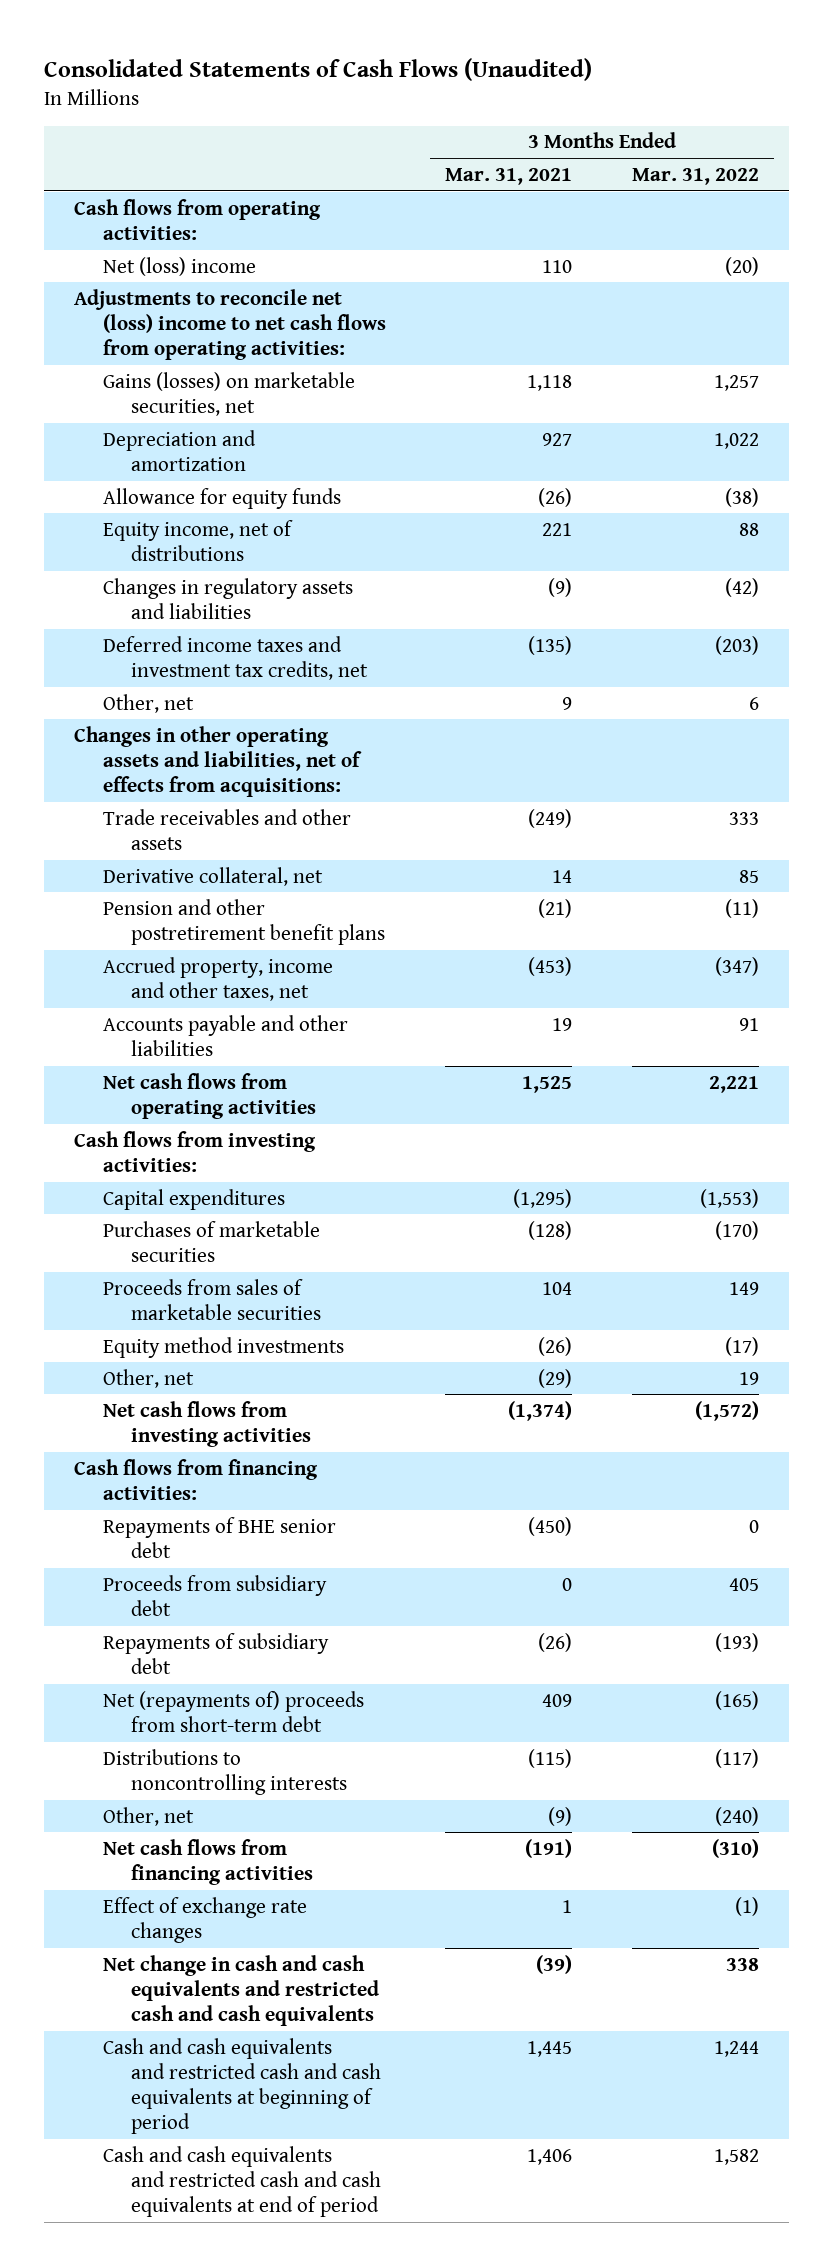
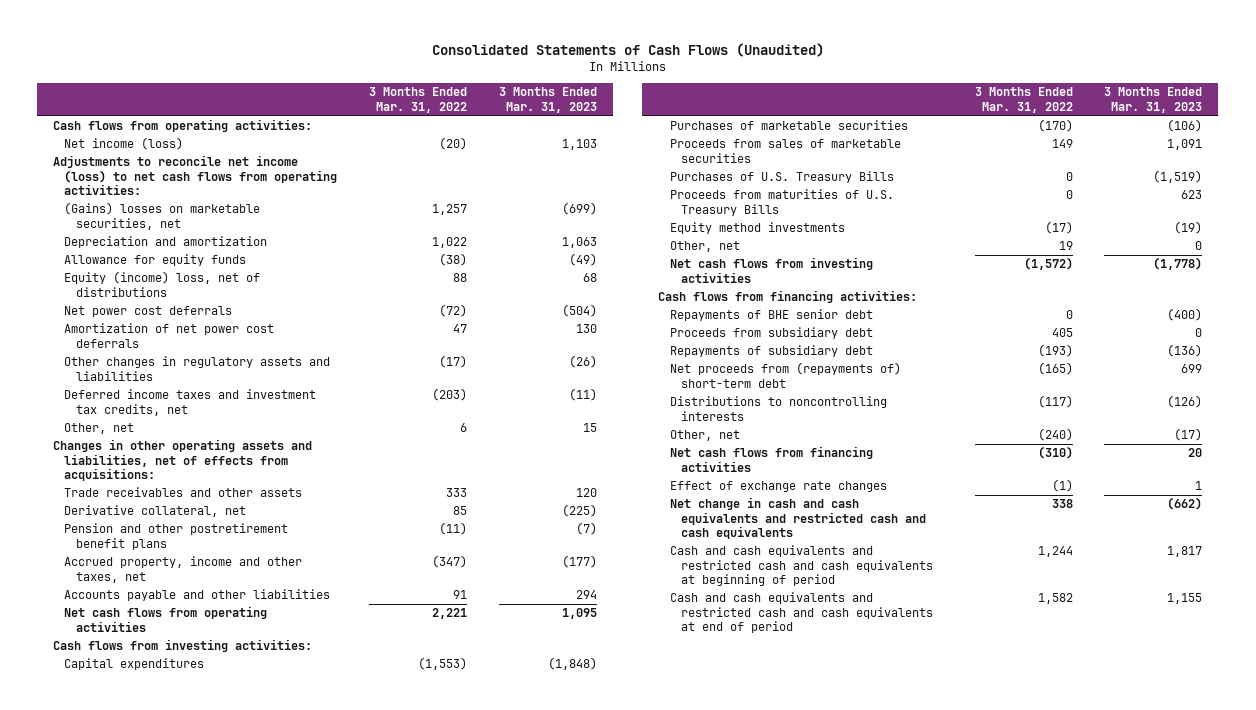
[445,167,573,185] Mar. 31, 2021 -> none
none -> [499,87,598,113] 3 Months Ended Mar. 31, 2023
[102,256,256,276] Net (loss) income -> [64,137,184,151] Net income (loss)
[74,288,386,360] Adjustments to reconcile net (loss) income to net cash flows from operating activities: -> [53,155,338,196] Adjustments to reconcile net income (loss) to net cash flows from operating activities:
[102,371,355,416] Gains (losses) on marketable securities, net -> [64,202,261,230] (Gains) losses on marketable securities, net
[102,519,293,561] Equity income, net of distributions -> [64,271,261,297] Equity (income) loss, net of distributions
none -> [64,306,233,318] Net power cost deferrals
none -> [64,323,275,348] Amortization of net power cost deferrals
[102,577,353,619] Changes in regulatory assets and liabilities -> [64,356,331,381] Other changes in regulatory assets and liabilities
[724,577,759,597] (42) -> [439,355,468,369] (17)
none -> [669,171,894,184] Purchases of U.S. Treasury Bills
none -> [669,189,894,216] Proceeds from maturities of U.S. Treasury Bills
[102,1690,364,1732] Net (repayments of) proceeds from short-term debt -> [669,362,901,388] Net proceeds from (repayments of) short-term debt

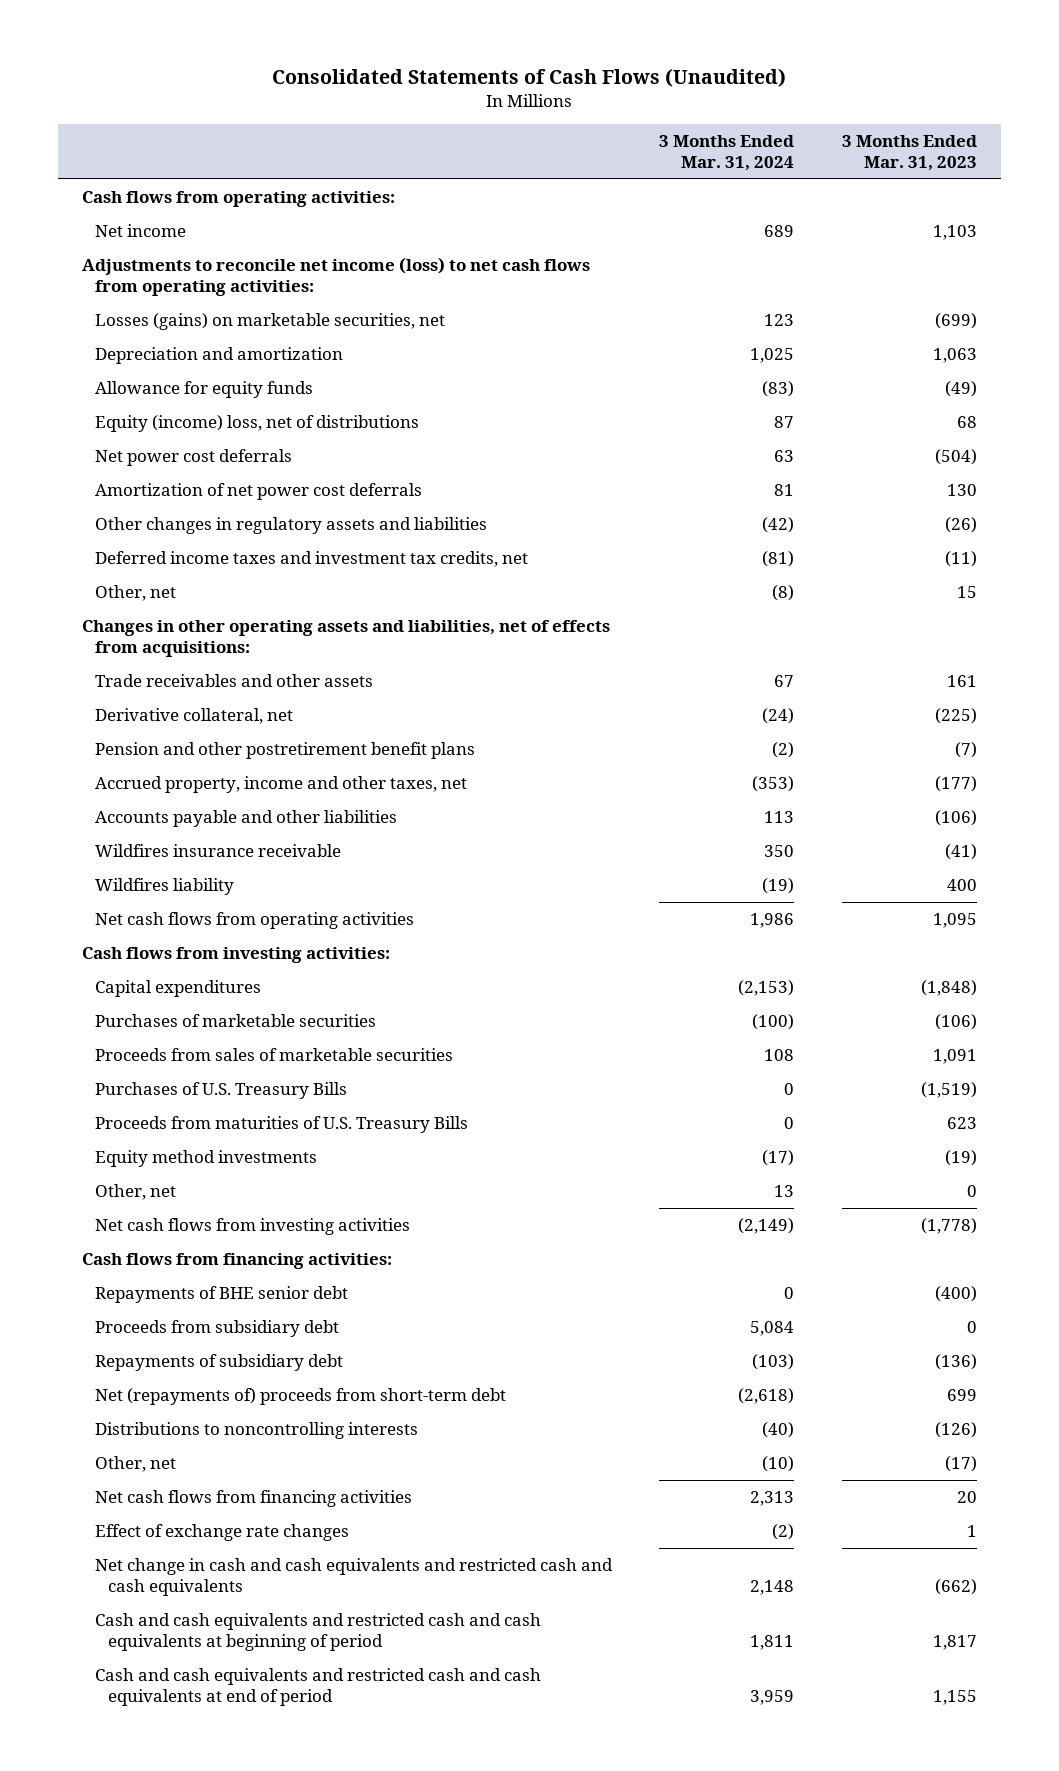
[369,87,468,113] 3 Months Ended Mar. 31, 2022 -> none
none -> [659,135,795,172] 3 Months Ended Mar. 31, 2024
[64,137,184,151] Net income (loss) -> [94,224,186,238] Net income
[64,202,261,230] (Gains) losses on marketable securities, net -> [94,313,445,331] Losses (gains) on marketable securities, net
[576,488,598,498] 120 -> [946,675,977,688] 161
[576,590,598,600] 294 -> [934,810,977,827] (106)
none -> [94,844,341,858] Wildfires insurance receivable
none -> [94,878,234,896] Wildfires liability
[669,362,901,388] Net proceeds from (repayments of) short-term debt -> [94,1388,506,1406] Net (repayments of) proceeds from short-term debt

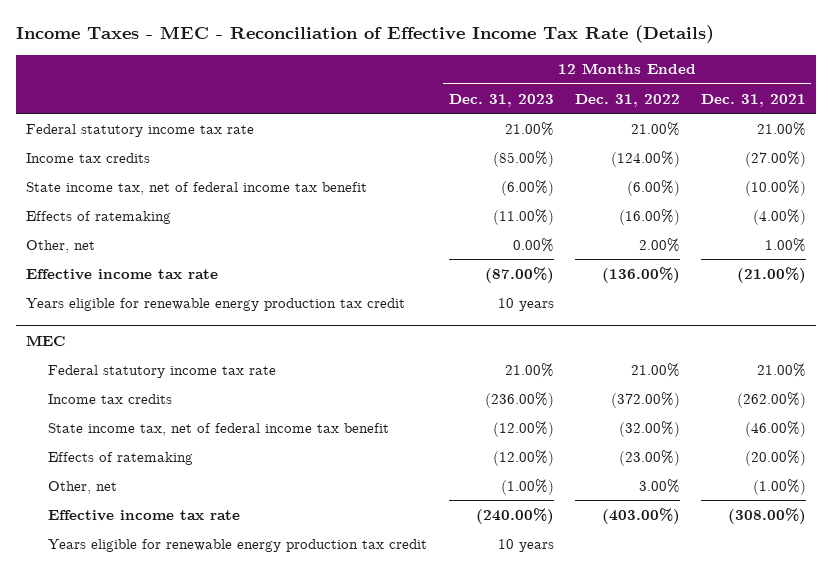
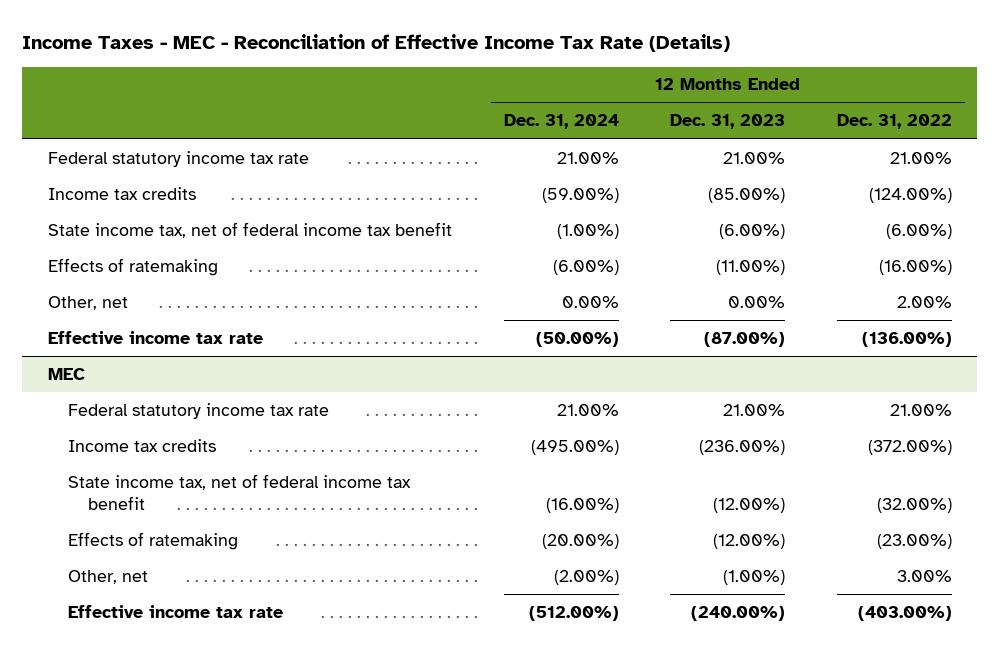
[700,93,806,107] Dec. 31, 2021 -> none
none -> [503,114,619,130] Dec. 31, 2024
[26,297,406,311] Years eligible for renewable energy production tax credit -> none
[48,538,428,552] Years eligible for renewable energy production tax credit -> none

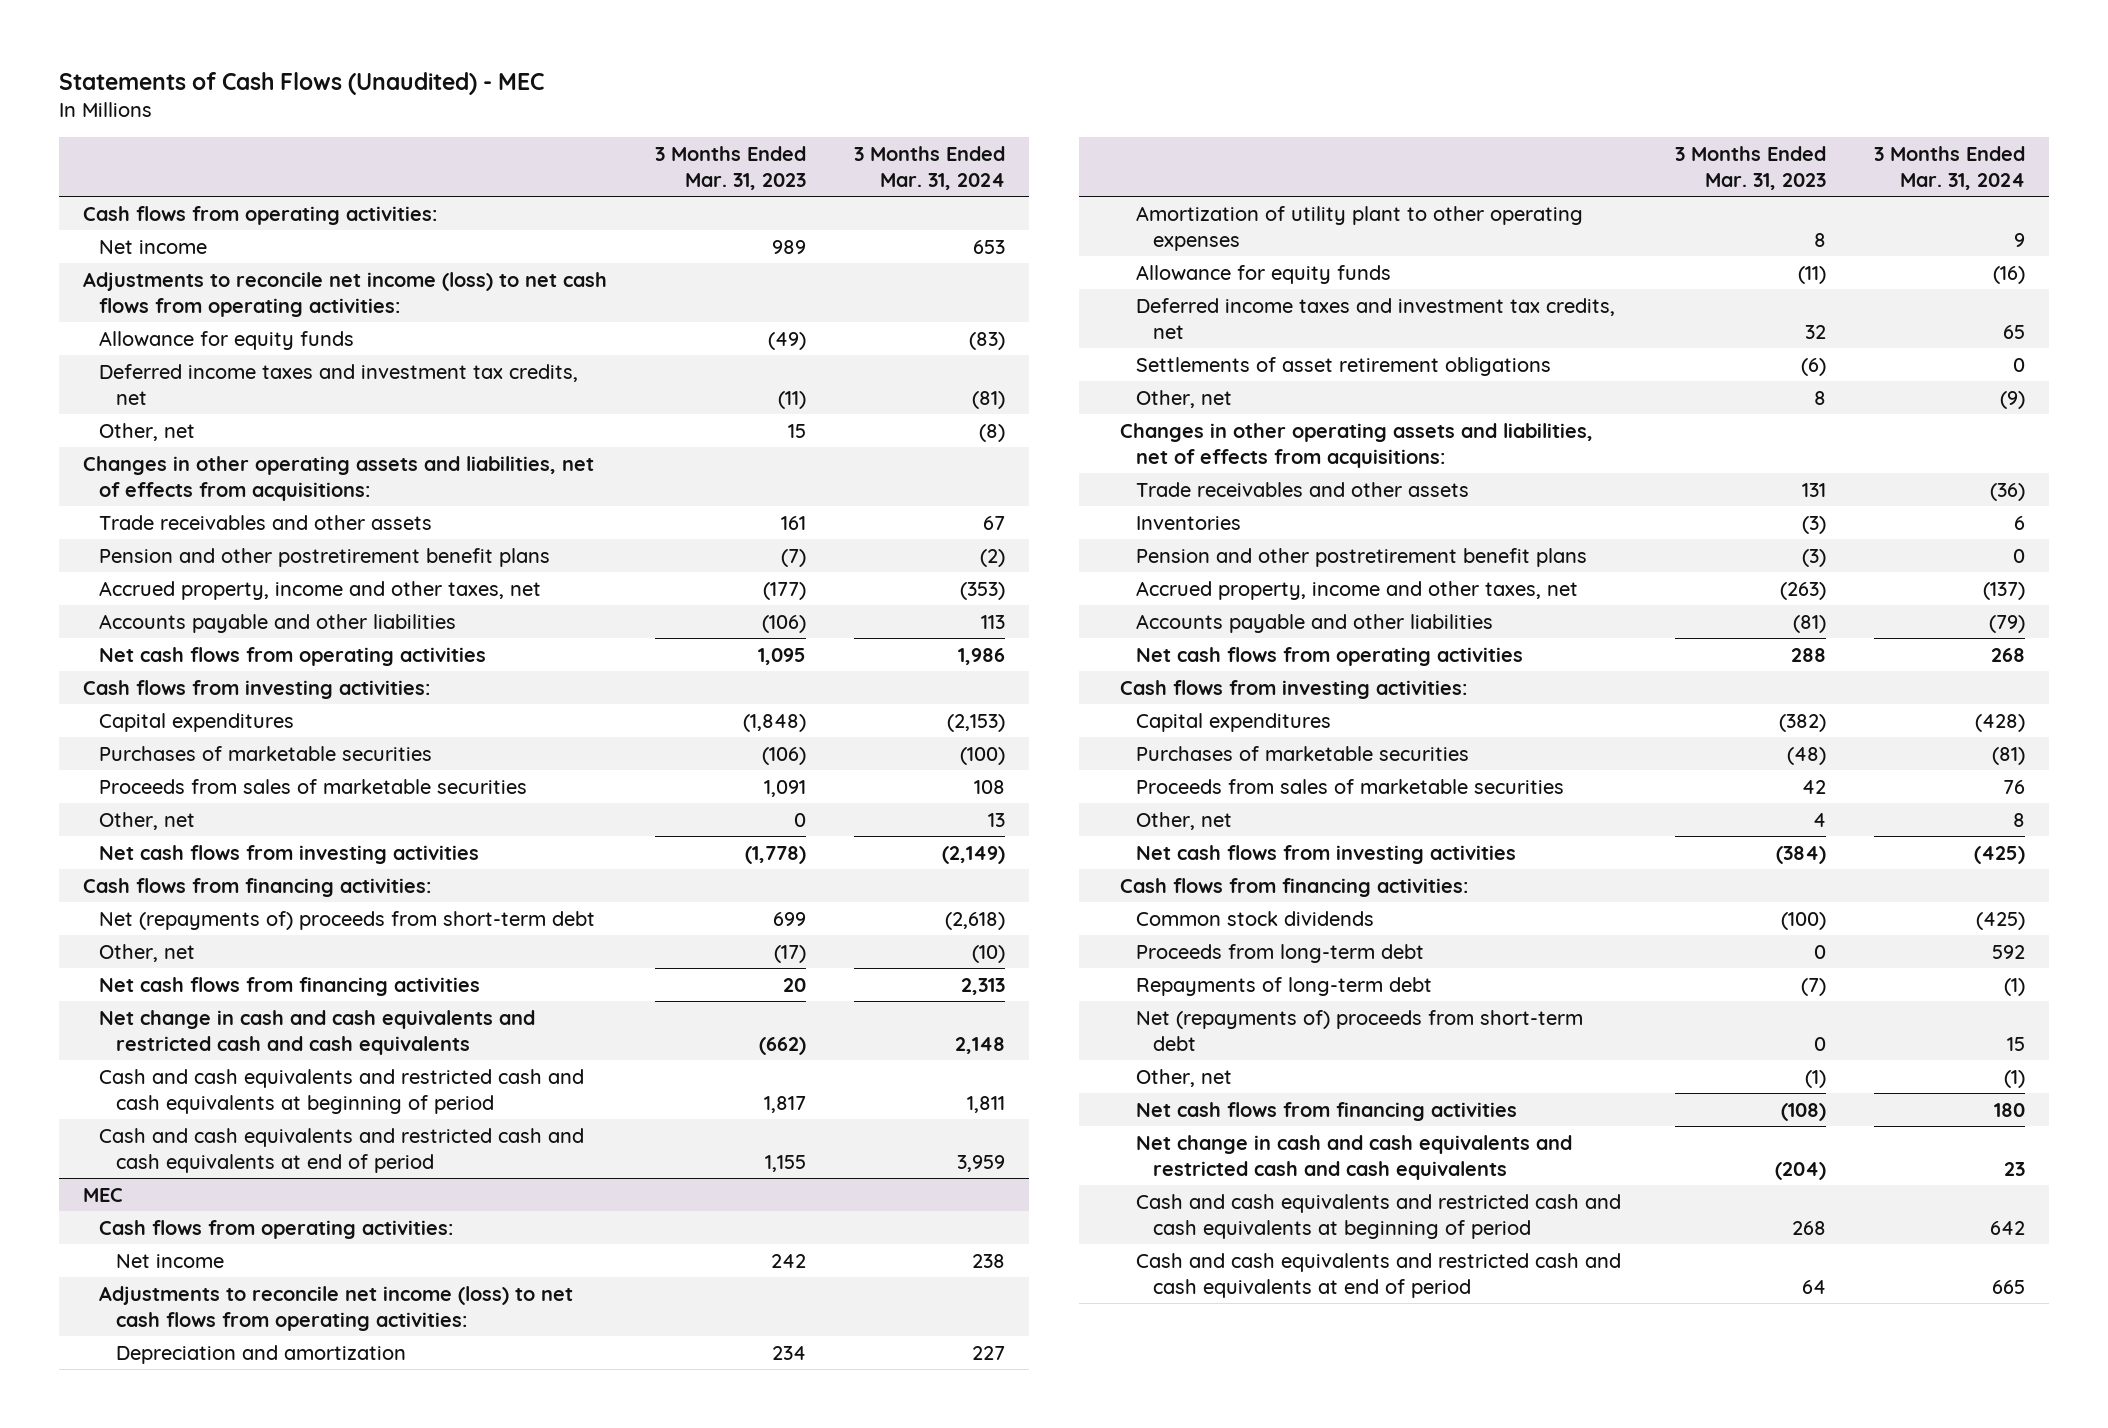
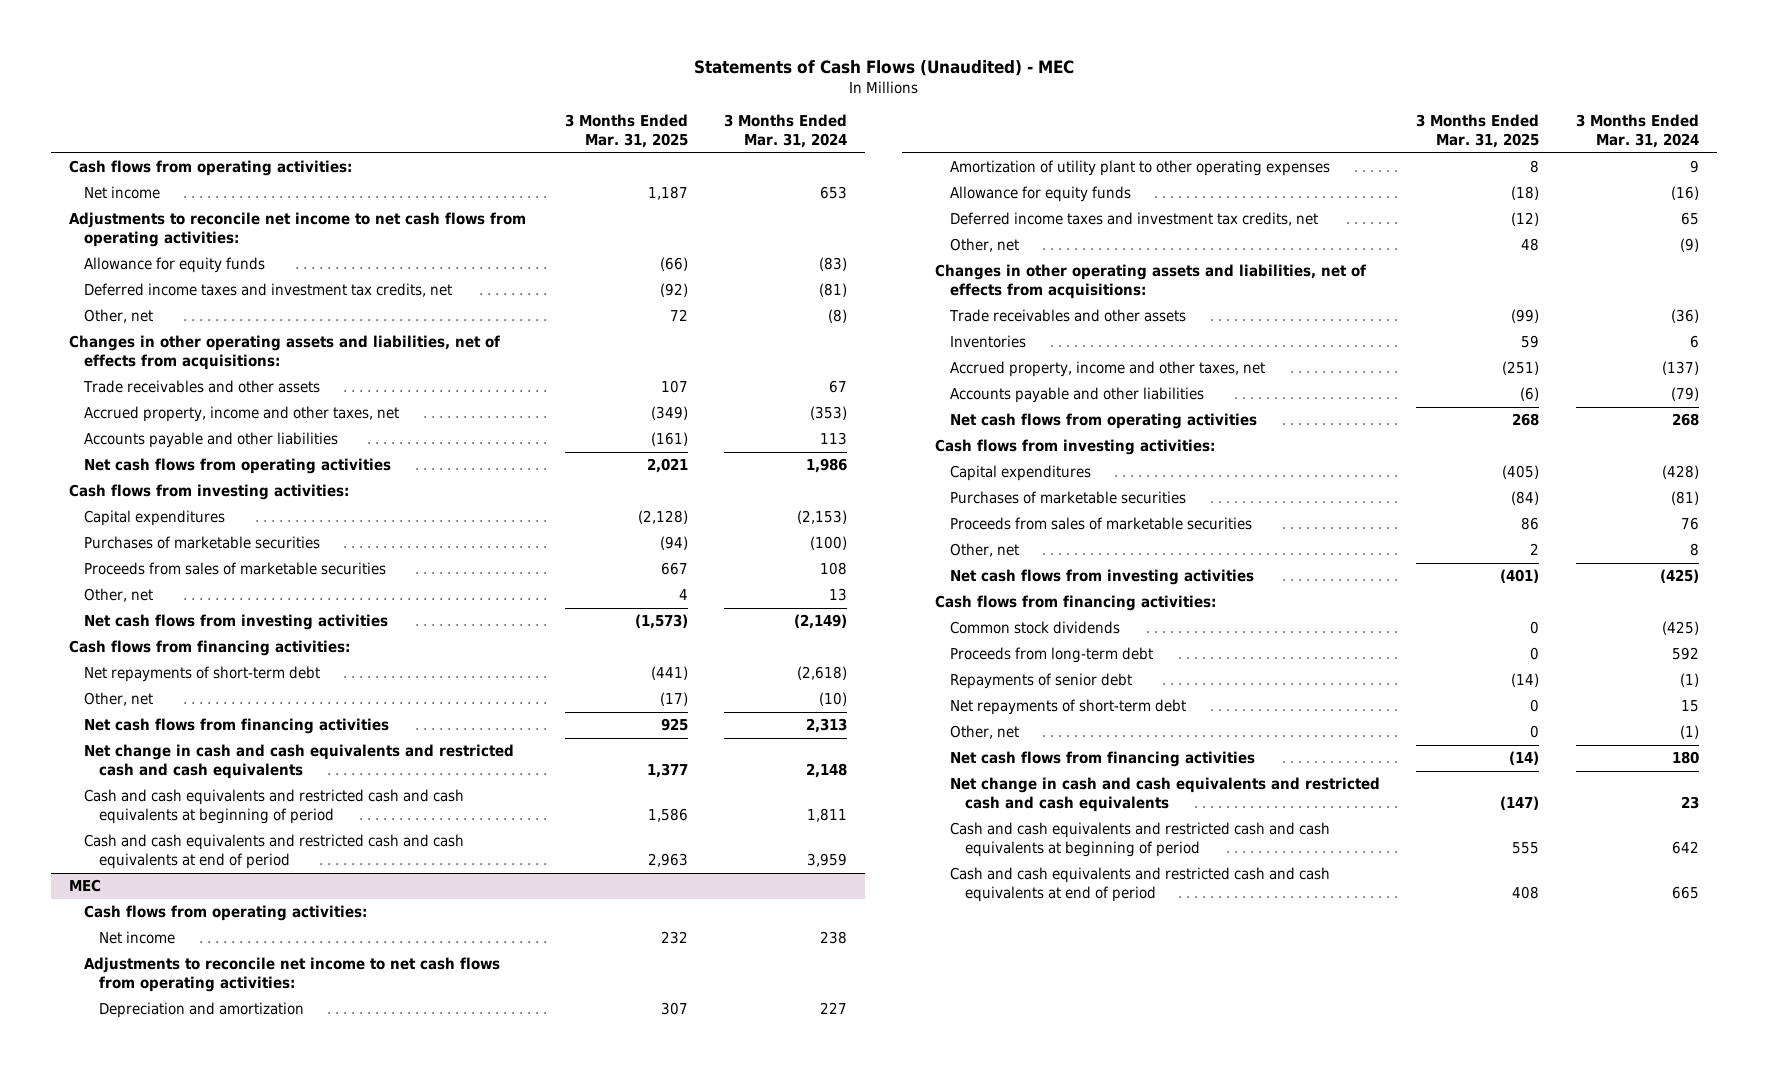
[654,145,806,190] 3 Months Ended Mar. 31, 2023 -> none
none -> [564,114,688,148] 3 Months Ended Mar. 31, 2025
[82,271,607,317] Adjustments to reconcile net income (loss) to net cash flows from operating activities: -> [68,212,526,247] Adjustments to reconcile net income to net cash flows from operating activities:
[99,547,551,567] Pension and other postretirement benefit plans -> none
[99,910,596,930] Net (repayments of) proceeds from short-term debt -> [83,666,320,683] Net repayments of short-term debt
[99,1285,574,1331] Adjustments to reconcile net income (loss) to net cash flows from operating activities: -> [83,957,500,992] Adjustments to reconcile net income to net cash flows from operating activities:
[1136,356,1552,376] Settlements of asset retirement obligations -> none
[1136,547,1588,567] Pension and other postretirement benefit plans -> none
[1136,976,1433,996] Repayments of long-term debt -> [950,673,1133,690] Repayments of senior debt
[1136,1009,1584,1051] Net (repayments of) proceeds from short-term debt -> [950,699,1187,716] Net repayments of short-term debt

